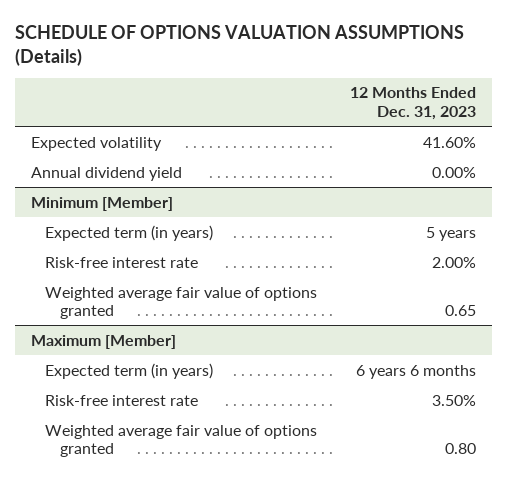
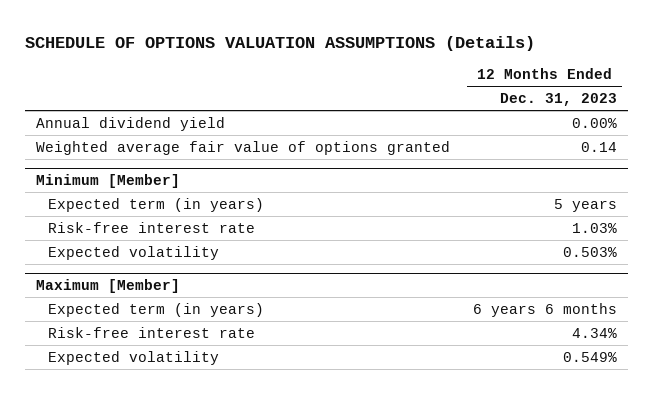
[31,136,163,151] Expected volatility -> none
none -> [36,140,451,155] Weighted average fair value of options granted
[45,286,318,319] Weighted average fair value of options granted -> none
[431,256,476,268] 2.00% -> [571,222,617,233] 1.03%
none -> [47,245,219,260] Expected volatility
[45,424,318,457] Weighted average fair value of options granted -> none
[431,394,476,406] 3.50% -> [571,327,617,338] 4.34%
none -> [47,350,219,365] Expected volatility

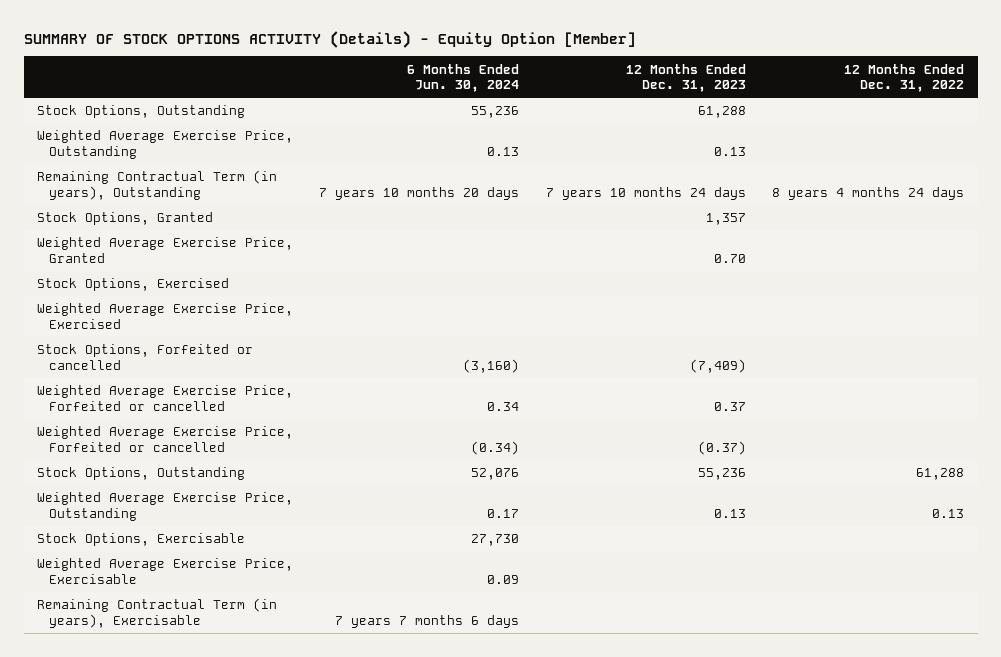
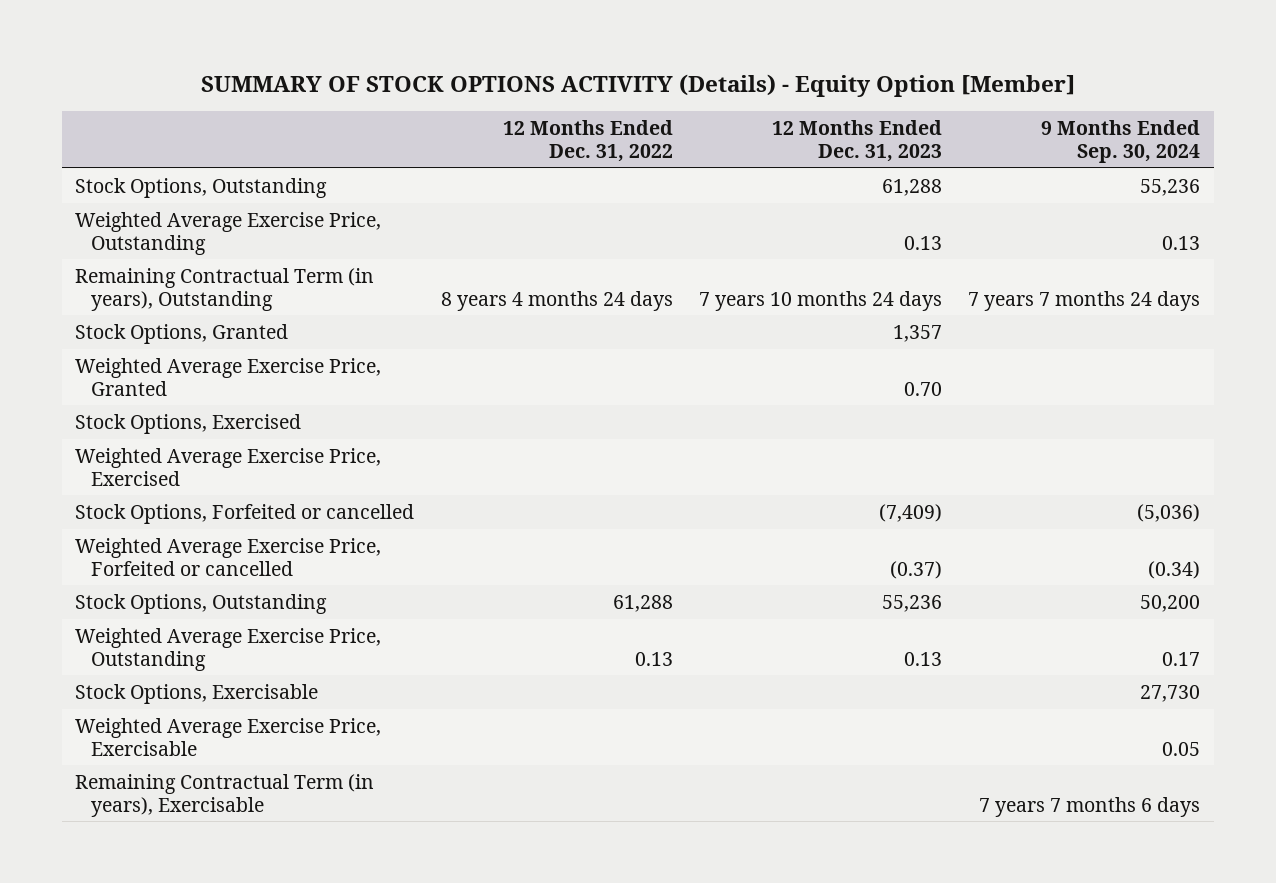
[407,63,520,93] 6 Months Ended Jun. 30, 2024 -> none
none -> [1041,120,1201,164] 9 Months Ended Sep. 30, 2024
[36,385,293,411] Weighted Average Exercise Price, Forfeited or cancelled -> none

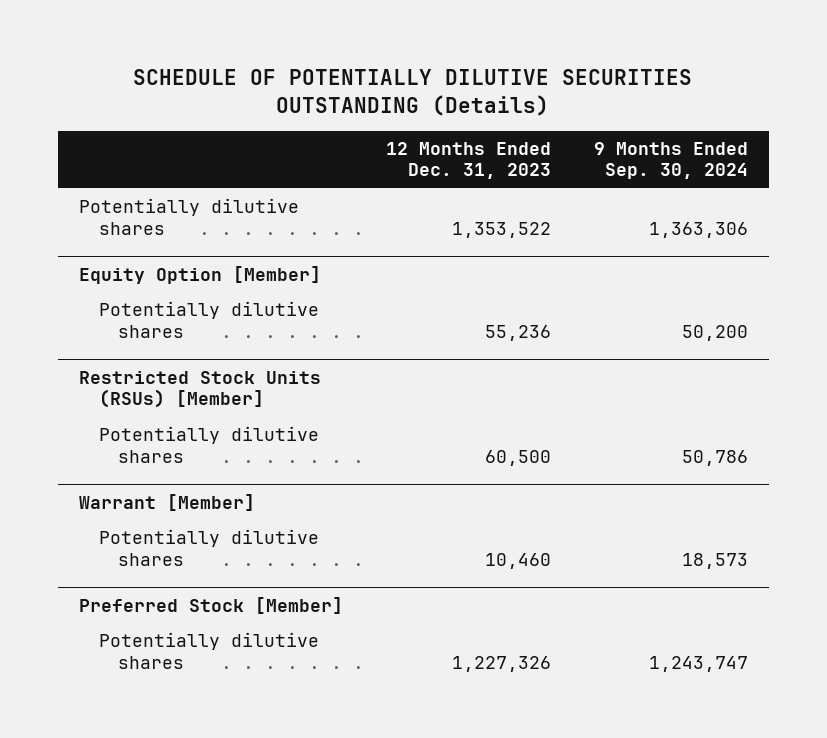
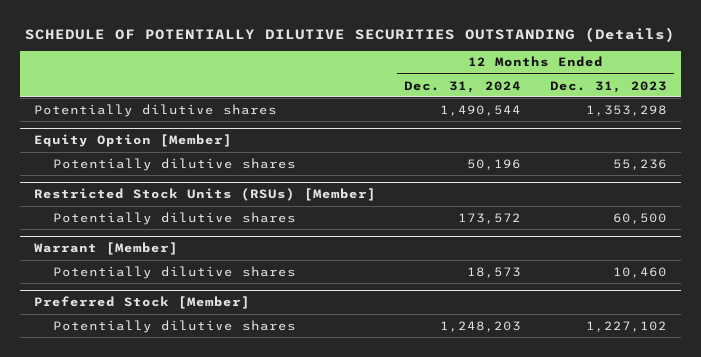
[593,142,748,180] 9 Months Ended Sep. 30, 2024 -> none
none -> [404,80,522,93] Dec. 31, 2024
[451,221,551,238] 1,353,522 -> [585,104,667,116] 1,353,298
[451,655,551,672] 1,227,326 -> [585,320,667,332] 1,227,102

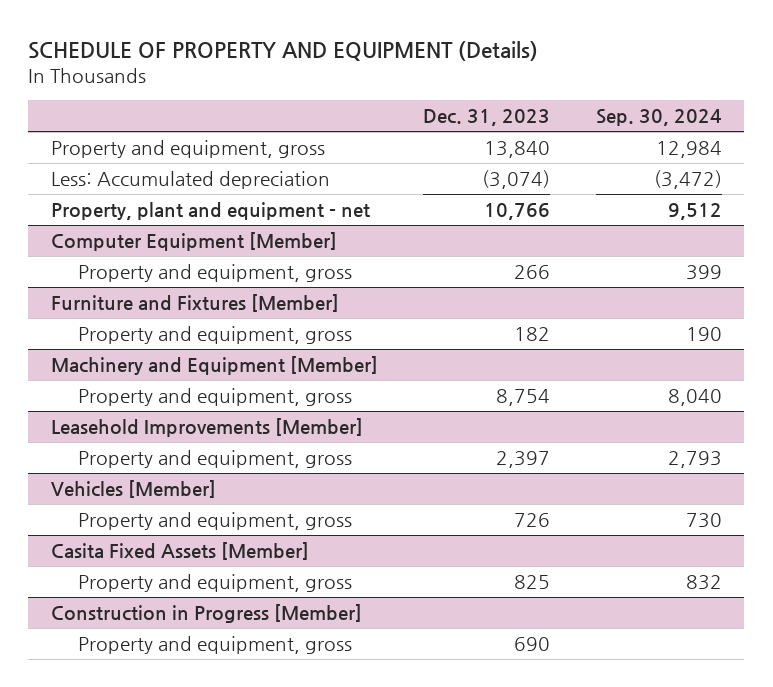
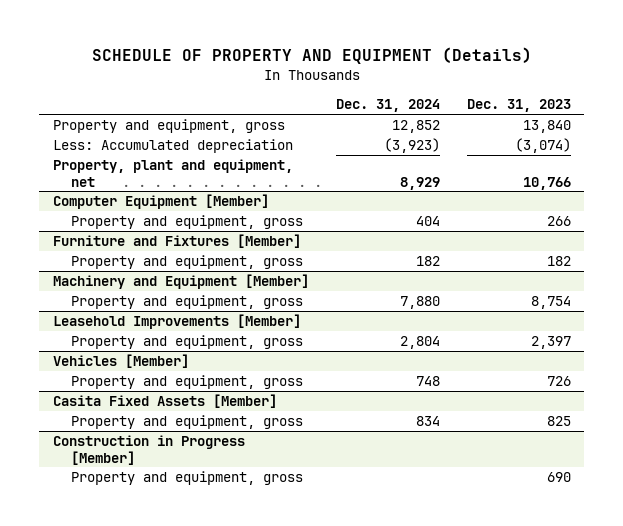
[595,109,722,127] Sep. 30, 2024 -> none
none -> [335,99,440,113] Dec. 31, 2024
[50,202,370,221] Property, plant and equipment - net -> [52,159,293,187] Property, plant and equipment, net

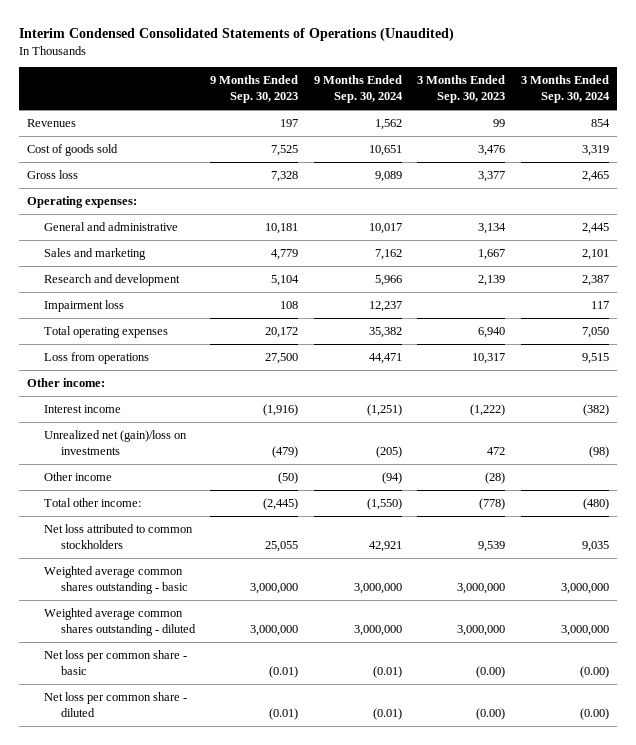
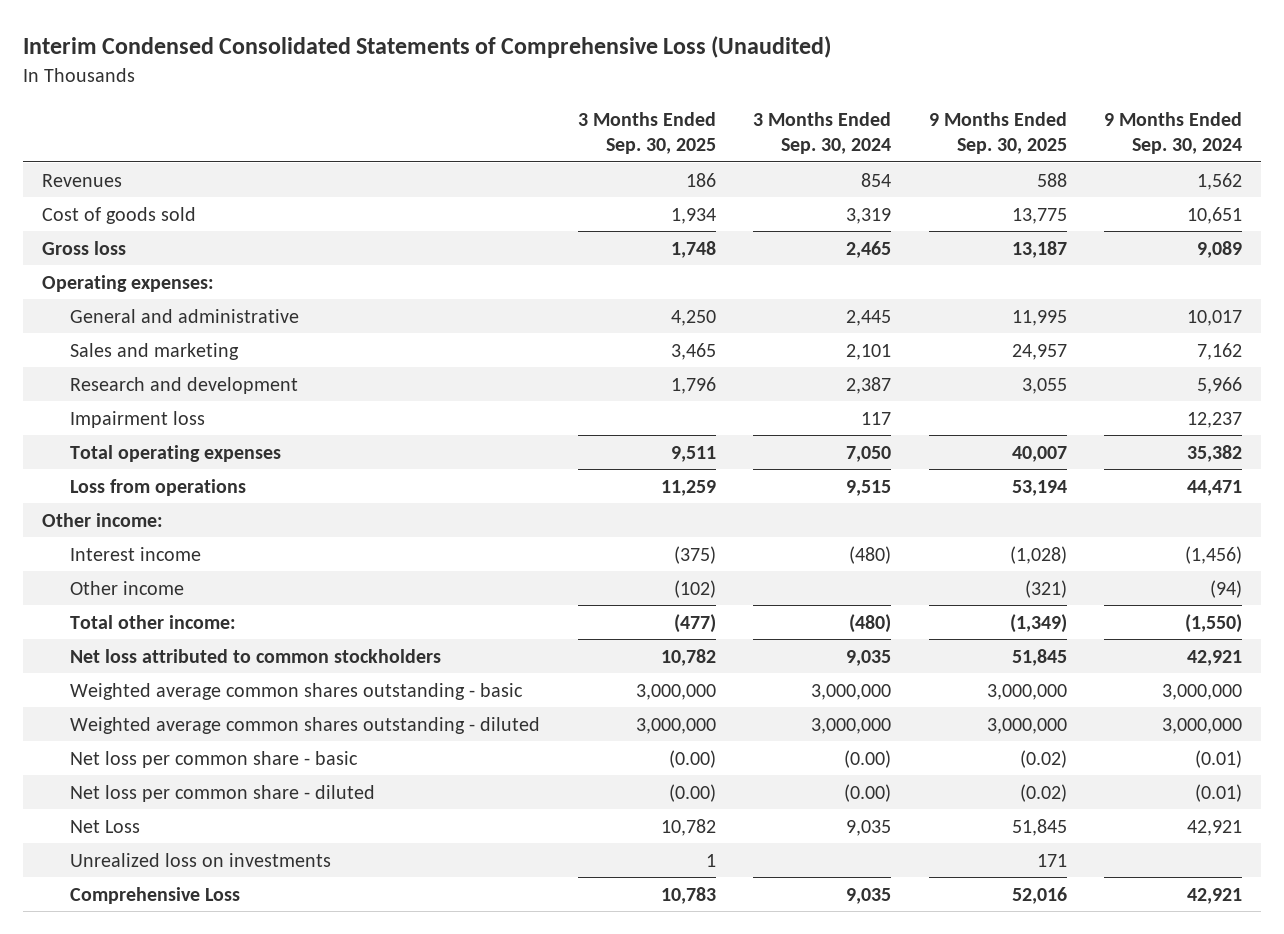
[19,28,455,42] Interim Condensed Consolidated Statements of Operations (Unaudited) -> [23,36,832,59] Interim Condensed Consolidated Statements of Comprehensive Loss (Unaudited)
[210,75,299,104] 9 Months Ended Sep. 30, 2023 -> none
[417,75,506,104] 3 Months Ended Sep. 30, 2023 -> none
none -> [577,111,716,155] 3 Months Ended Sep. 30, 2025
none -> [928,111,1067,155] 9 Months Ended Sep. 30, 2025
[43,429,187,455] Unrealized net (gain)/loss on investments -> none
[366,403,402,416] (1,251) -> [1184,545,1242,564] (1,456)
[582,403,609,416] (382) -> [849,545,892,564] (480)
none -> [70,819,141,833] Net Loss
none -> [70,852,332,867] Unrealized loss on investments
none -> [70,886,241,904] Comprehensive Loss

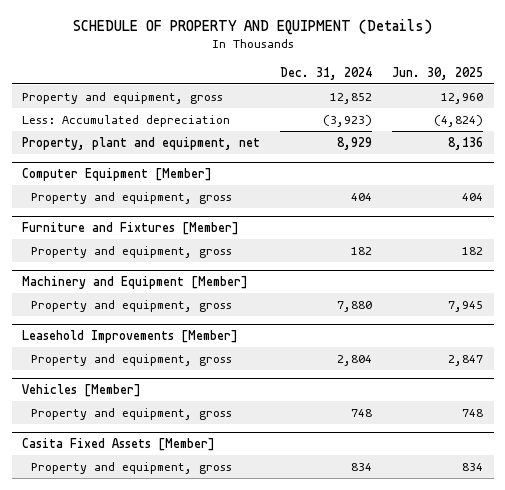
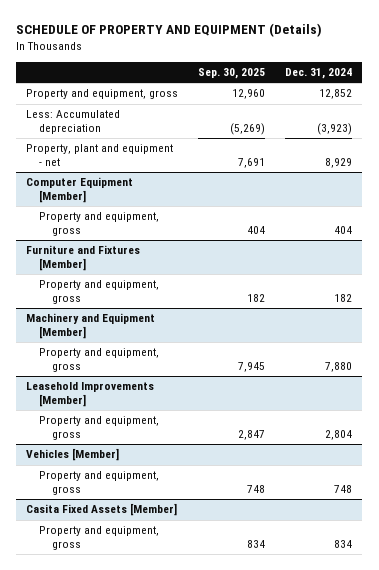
[392,66,484,80] Jun. 30, 2025 -> none
none -> [198,68,266,80] Sep. 30, 2025
[21,136,260,150] Property, plant and equipment, net -> [26,144,174,167] Property, plant and equipment - net

